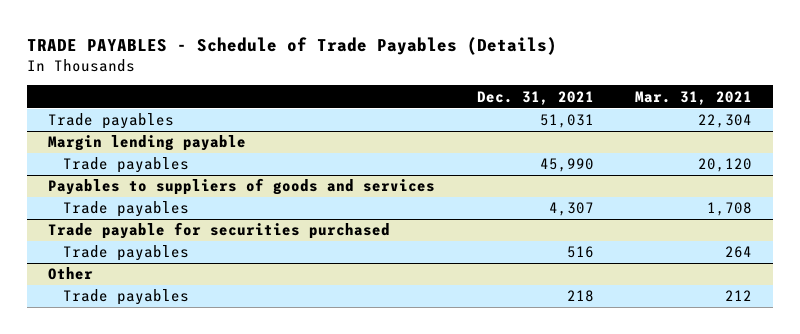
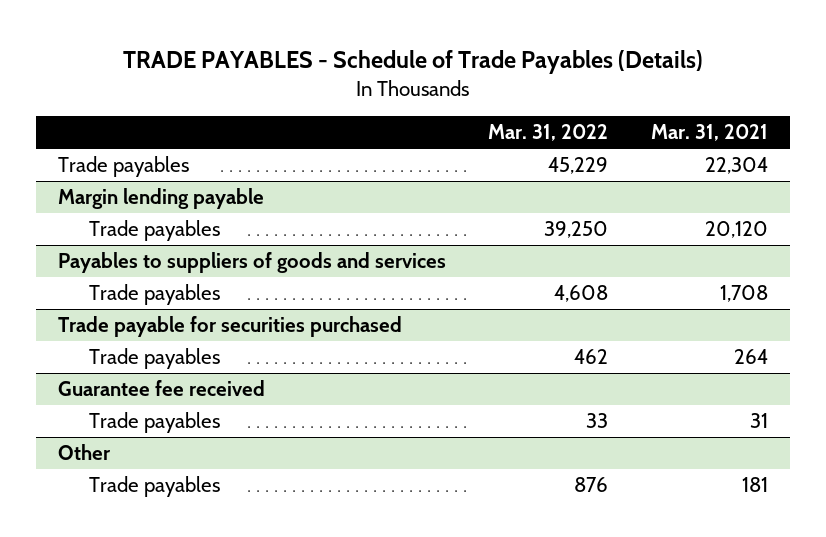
[476,90,594,105] Dec. 31, 2021 -> none
none -> [488,124,609,142] Mar. 31, 2022
none -> [57,380,265,397] Guarantee fee received
none -> [88,412,220,434] Trade payables
[724,290,752,302] 212 -> [742,477,769,493] 181

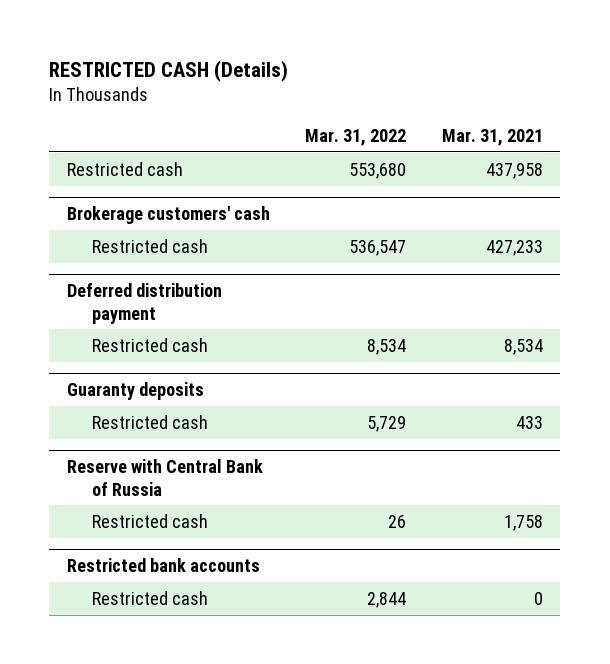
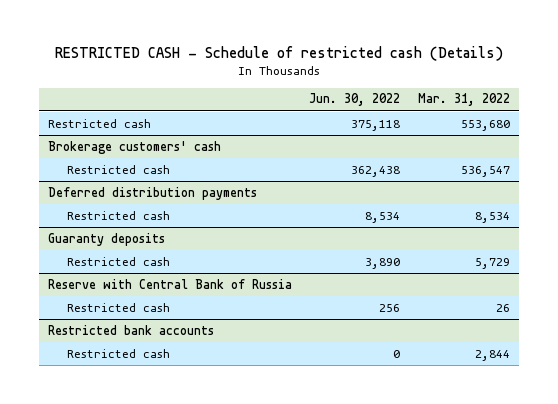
[49,60,289,83] RESTRICTED CASH (Details) -> [54,46,503,62] RESTRICTED CASH - Schedule of restricted cash (Details)
[441,128,543,146] Mar. 31, 2021 -> none
none -> [309,93,401,107] Jun. 30, 2022
[67,282,223,324] Deferred distribution payment -> [47,186,257,200] Deferred distribution payments

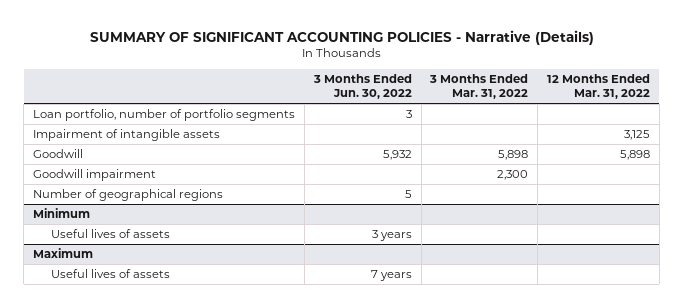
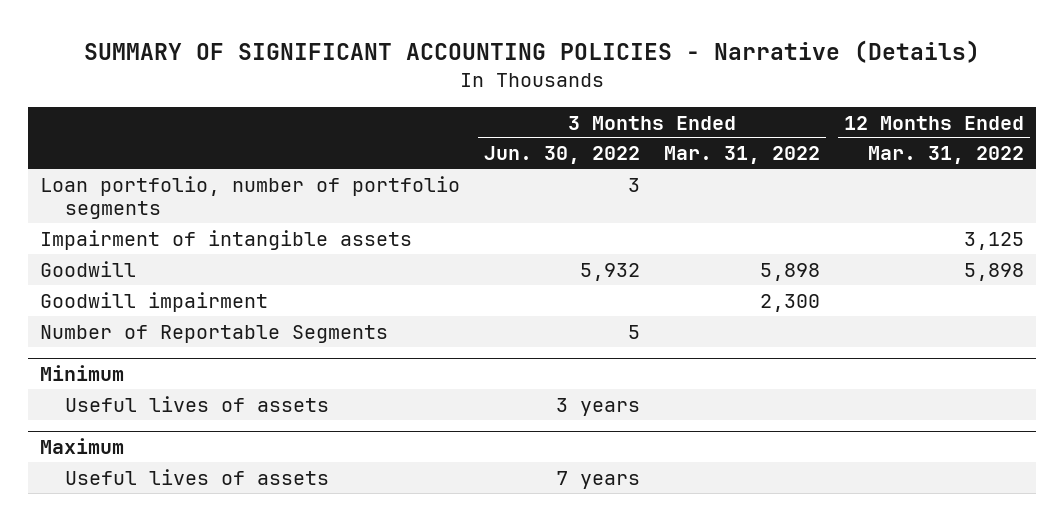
[32,189,223,202] Number of geographical regions -> none
none -> [40,324,389,343] Number of Reportable Segments

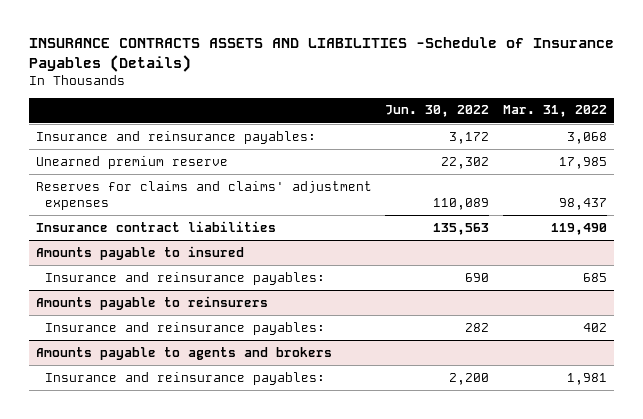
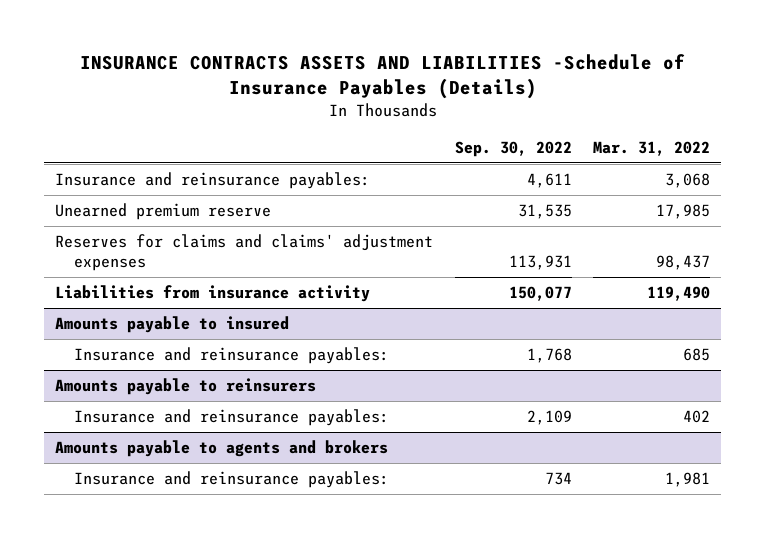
[385,105,490,118] Jun. 30, 2022 -> none
none -> [454,140,572,157] Sep. 30, 2022
[35,220,276,232] Insurance contract liabilities -> [54,285,370,303] Liabilities from insurance activity

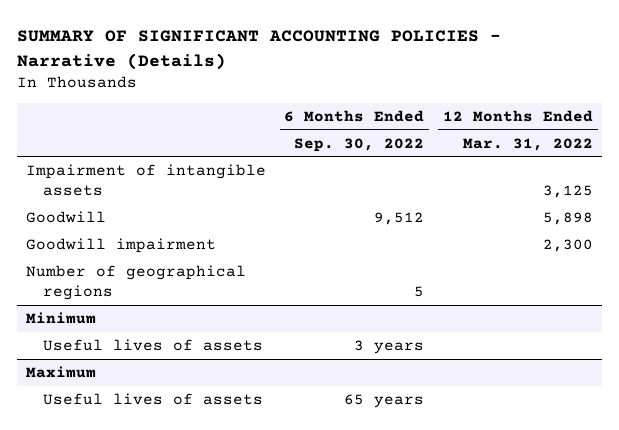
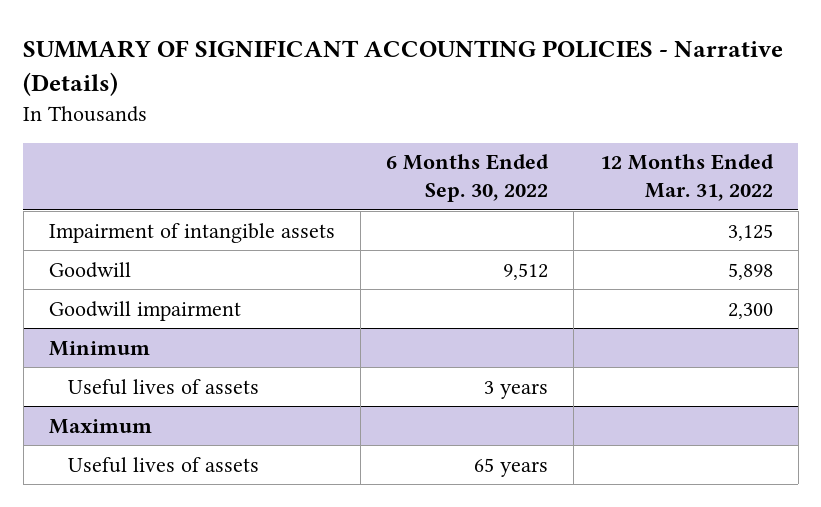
[25,264,246,301] Number of geographical regions -> none

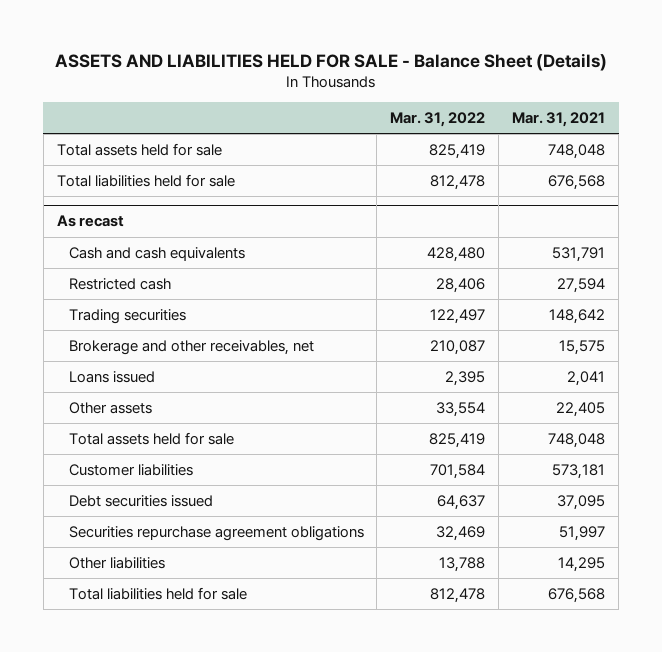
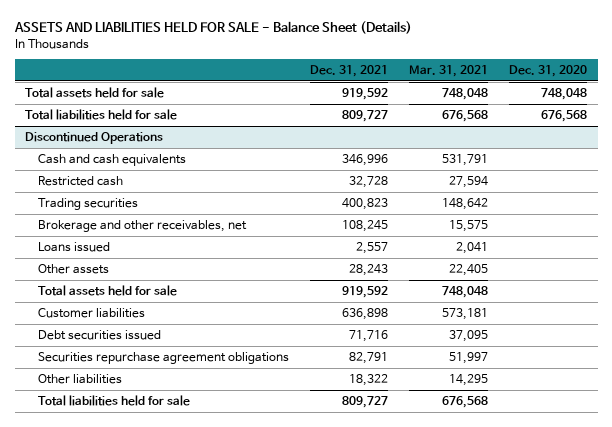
[390,111,486,127] Mar. 31, 2022 -> none
none -> [310,64,389,77] Dec. 31, 2021
none -> [509,64,588,77] Dec. 31, 2020
[56,215,124,228] As recast -> [25,131,164,144] Discontinued Operations

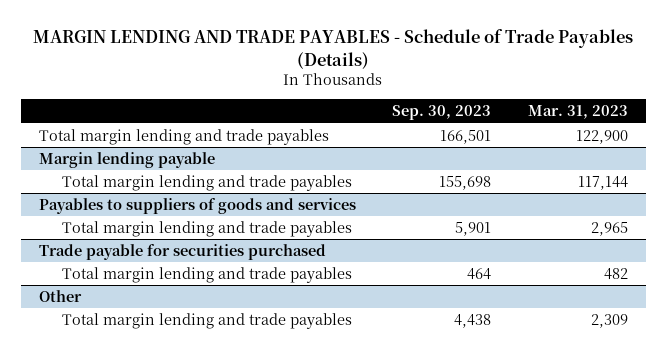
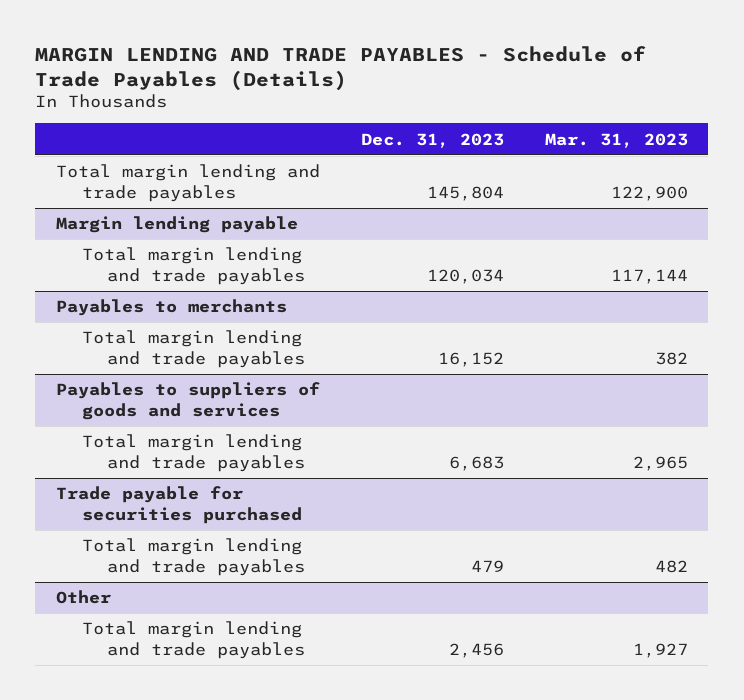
[392,105,492,121] Sep. 30, 2023 -> none
none -> [360,132,504,148] Dec. 31, 2023
none -> [55,299,287,317] Payables to merchants
none -> [81,330,306,369] Total margin lending and trade payables
[590,313,628,328] 2,309 -> [632,643,688,659] 1,927

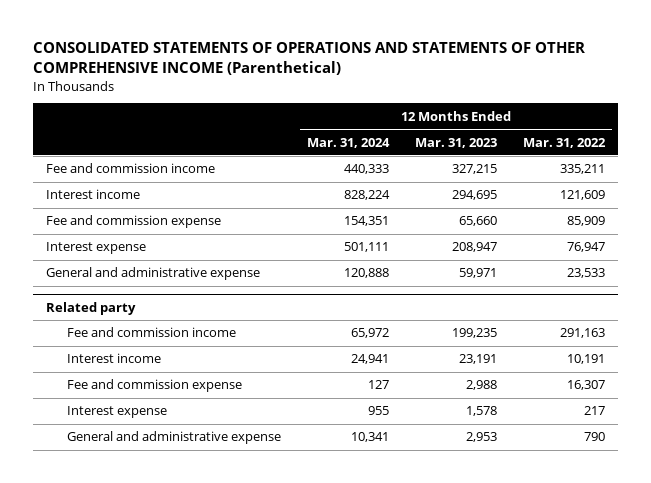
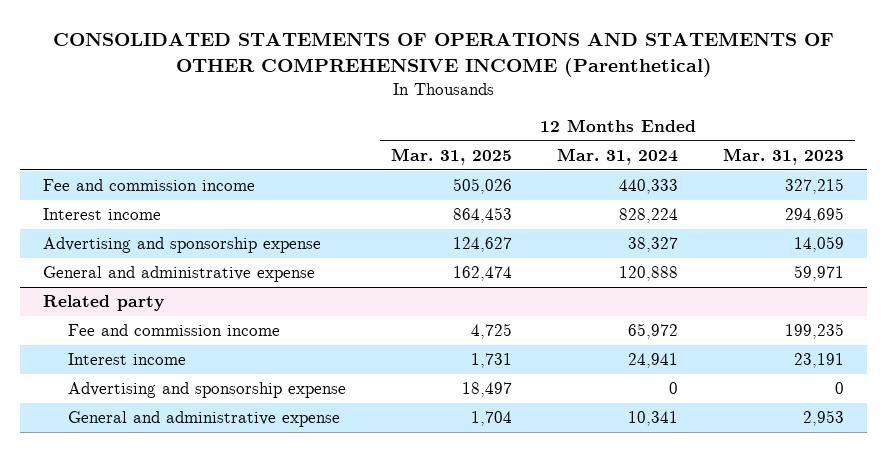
[523,137,607,148] Mar. 31, 2022 -> none
none -> [390,147,512,165] Mar. 31, 2025
[46,215,222,229] Fee and commission expense -> none
[46,242,147,255] Interest expense -> none
none -> [42,237,321,254] Advertising and sponsorship expense
[66,379,242,393] Fee and commission expense -> none
[66,406,167,419] Interest expense -> none
none -> [67,382,346,399] Advertising and sponsorship expense

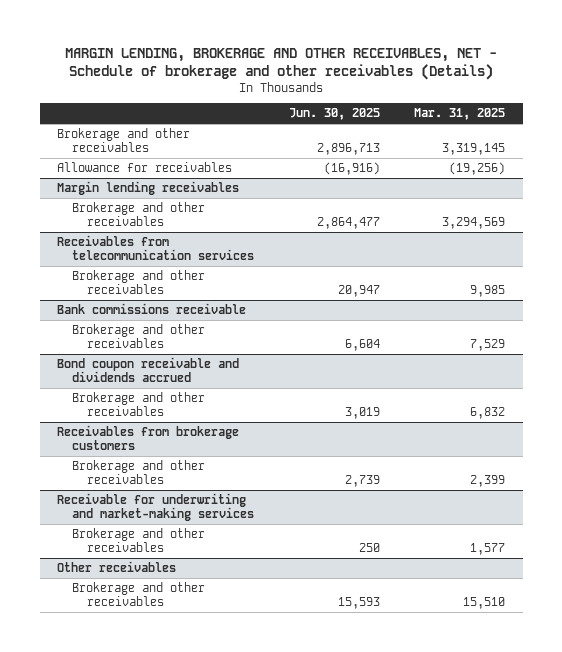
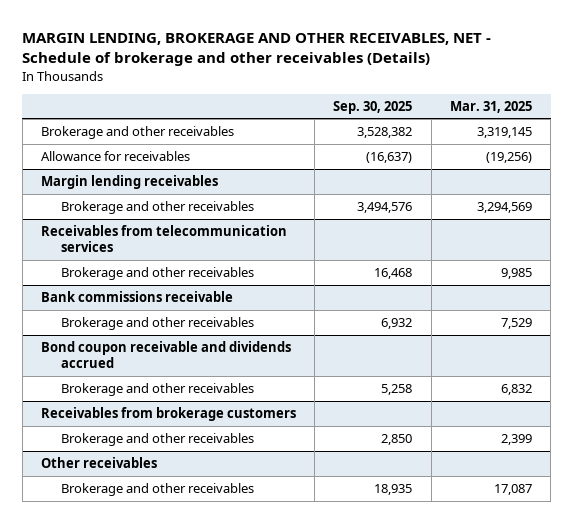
[288,108,380,121] Jun. 30, 2025 -> none
none -> [333,100,413,114] Sep. 30, 2025
[57,493,255,522] Receivable for underwriting and market-making services -> none
[72,528,206,553] Brokerage and other receivables -> none
[463,597,506,610] 15,510 -> [493,484,532,496] 17,087

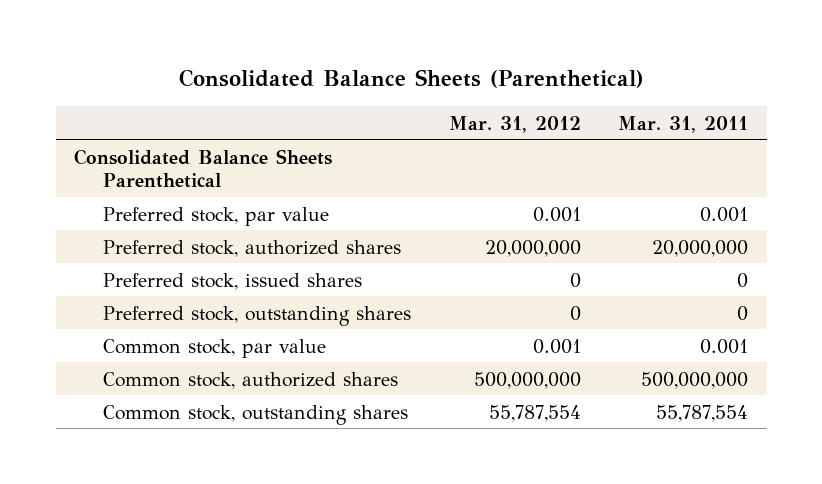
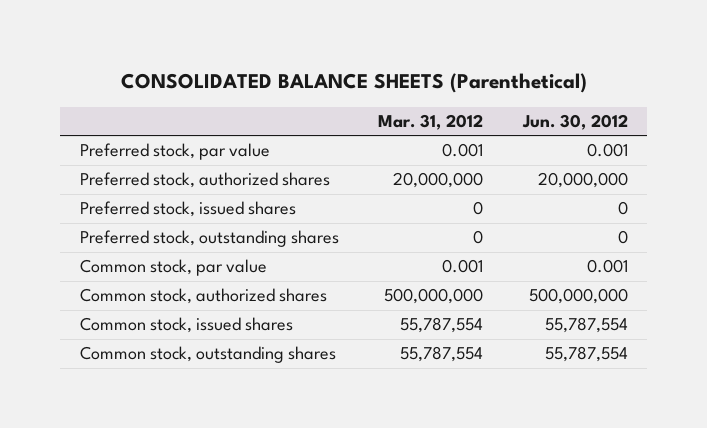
[179,69,645,89] Consolidated Balance Sheets (Parenthetical) -> [120,73,587,94] CONSOLIDATED BALANCE SHEETS (Parenthetical)
[618,115,749,133] Mar. 31, 2011 -> none
none -> [521,114,628,131] Jun. 30, 2012
[74,148,333,189] Consolidated Balance Sheets Parenthetical -> none
none -> [79,317,293,334] Common stock, issued shares

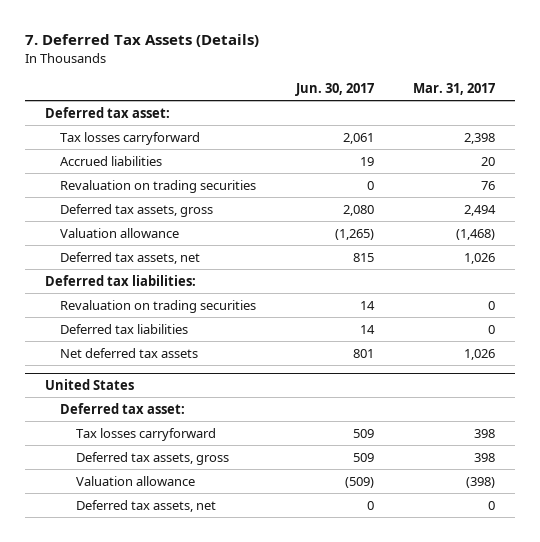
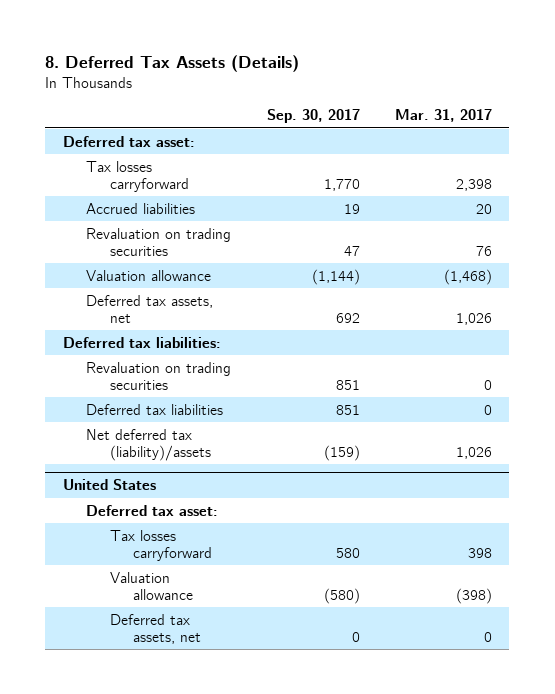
[25,34,260,48] 7. Deferred Tax Assets (Details) -> [45,55,300,73] 8. Deferred Tax Assets (Details)
[294,82,374,96] Jun. 30, 2017 -> none
none -> [266,109,360,124] Sep. 30, 2017
[60,203,214,217] Deferred tax assets, gross -> none
[60,347,199,358] Net deferred tax assets -> [86,428,211,461] Net deferred tax (liability)/assets
[76,451,230,465] Deferred tax assets, gross -> none

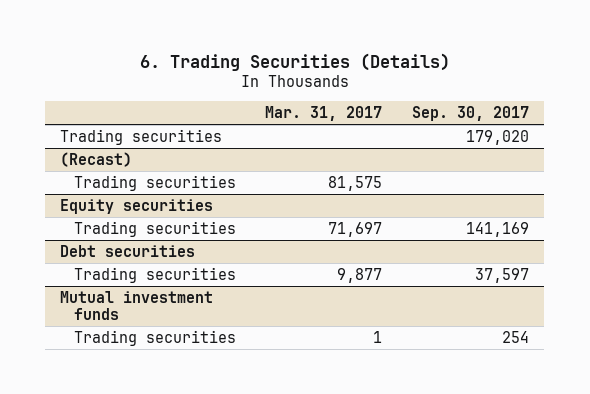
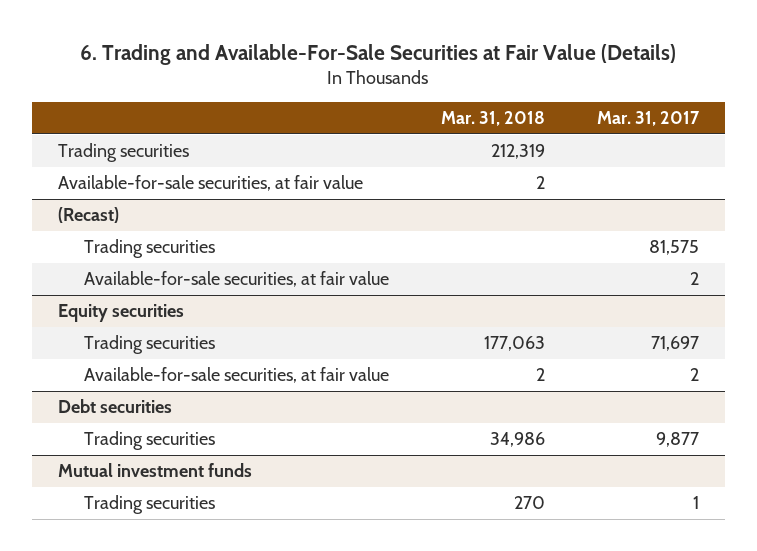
[139,52,450,71] 6. Trading Securities (Details) -> [80,43,677,65] 6. Trading and Available-For-Sale Securities at Fair Value (Details)
[412,105,530,121] Sep. 30, 2017 -> none
none -> [440,111,545,127] Mar. 31, 2018
none -> [57,175,363,192] Available-for-sale securities, at fair value
none -> [83,271,389,288] Available-for-sale securities, at fair value
none -> [83,367,389,384] Available-for-sale securities, at fair value

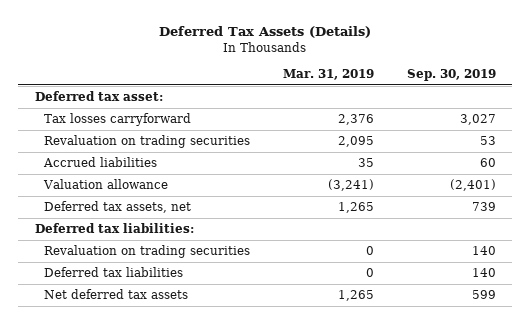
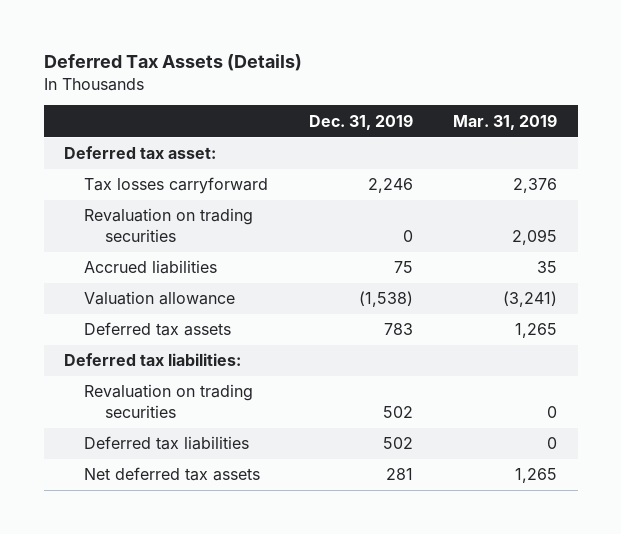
[406,68,496,81] Sep. 30, 2019 -> none
none -> [308,113,413,130] Dec. 31, 2019
[44,200,192,213] Deferred tax assets, net -> [84,322,232,337] Deferred tax assets

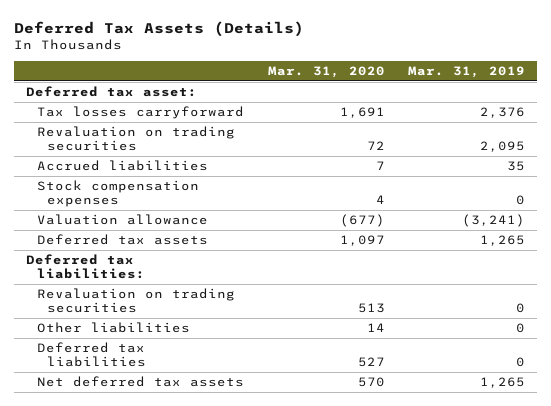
[308,113,413,130] Dec. 31, 2019 -> none
none -> [267,66,385,79] Mar. 31, 2020
none -> [36,180,199,208] Stock compensation expenses
none -> [36,322,190,334] Other liabilities

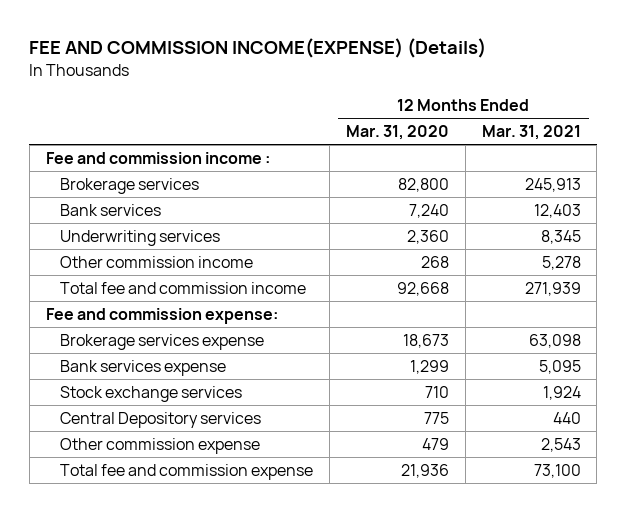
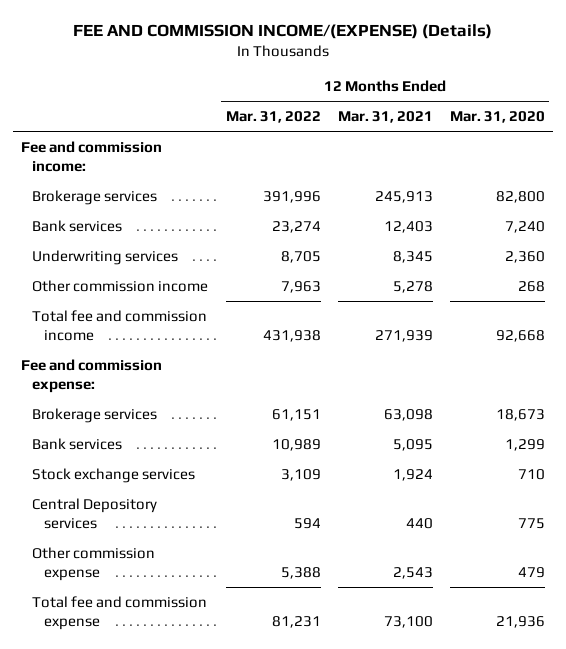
[29,38,487,59] FEE AND COMMISSION INCOME(EXPENSE) (Details) -> [73,23,493,39] FEE AND COMMISSION INCOME/(EXPENSE) (Details)
none -> [225,111,321,124] Mar. 31, 2022
[45,151,270,164] Fee and commission income : -> [21,140,163,172] Fee and commission income:
[60,333,265,350] Brokerage services expense -> [32,407,158,423] Brokerage services
[60,359,227,376] Bank services expense -> [32,437,123,450] Bank services

